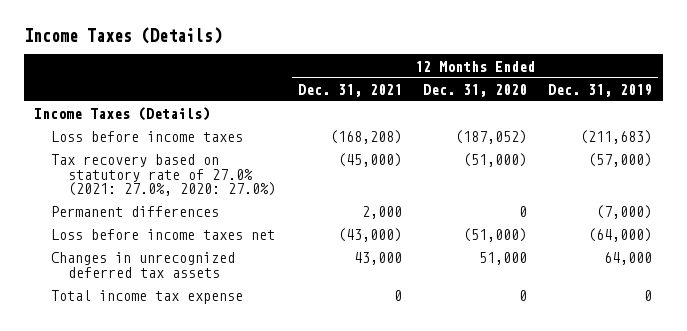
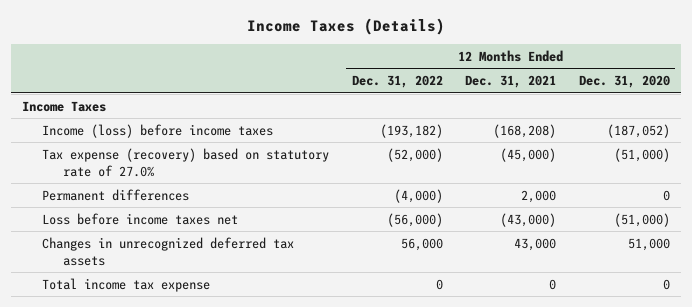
[548,83,653,97] Dec. 31, 2019 -> none
none -> [351,75,443,89] Dec. 31, 2022
[34,107,211,122] Income Taxes (Details) -> [22,100,107,112] Income Taxes
[51,131,244,143] Loss before income taxes -> [42,123,274,138] Income (loss) before income taxes
[51,154,277,197] Tax recovery based on statutory rate of 27.0% (2021: 27.0%, 2020: 27.0%) -> [42,147,330,177] Tax expense (recovery) based on statutory rate of 27.0%

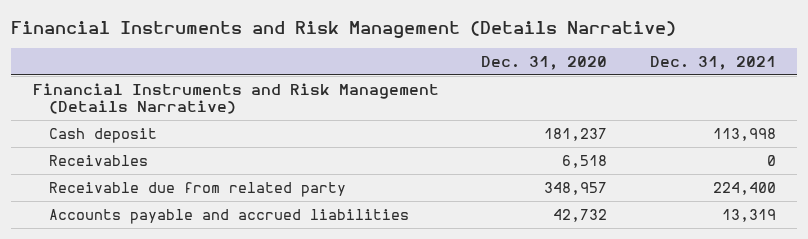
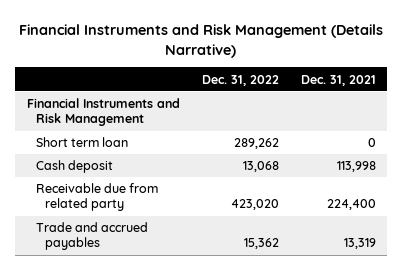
[481,55,608,70] Dec. 31, 2020 -> none
none -> [201,74,279,86] Dec. 31, 2022
[32,82,439,114] Financial Instruments and Risk Management (Details Narrative) -> [26,98,180,127] Financial Instruments and Risk Management
none -> [35,137,128,148] Short term loan
[48,154,148,166] Receivables -> none
[48,208,409,224] Accounts payable and accrued liabilities -> [35,222,148,251] Trade and accrued payables

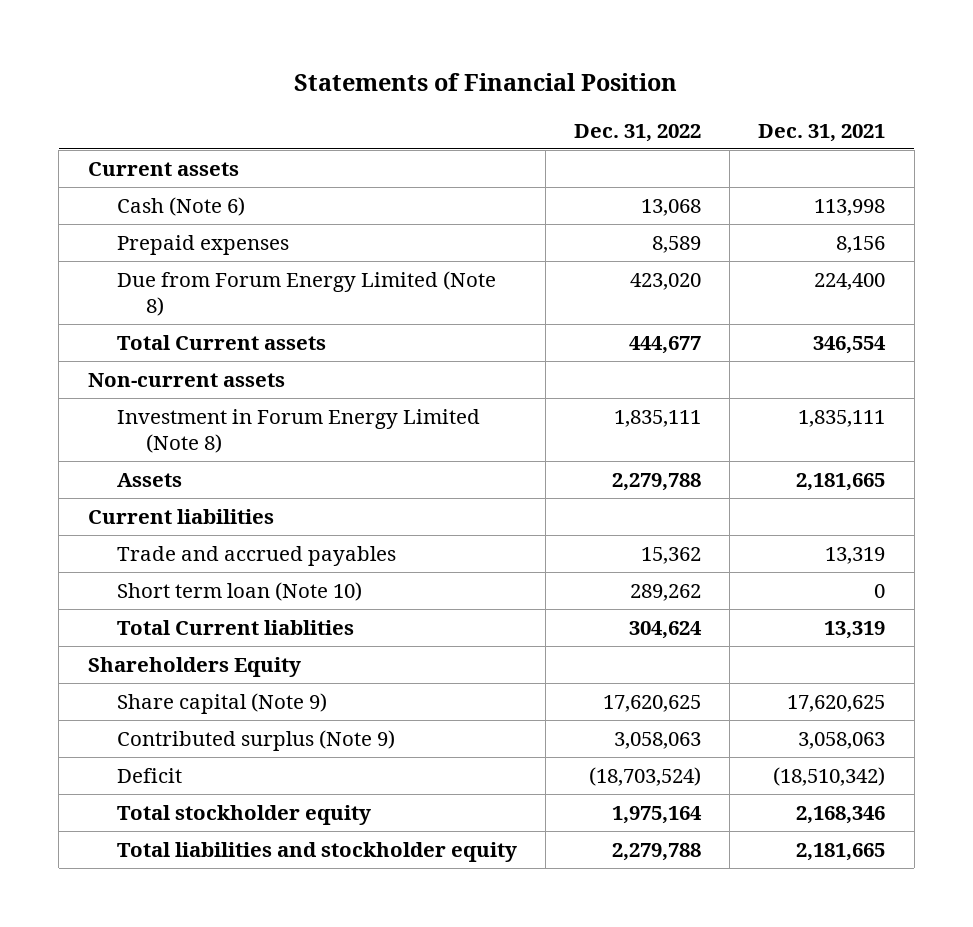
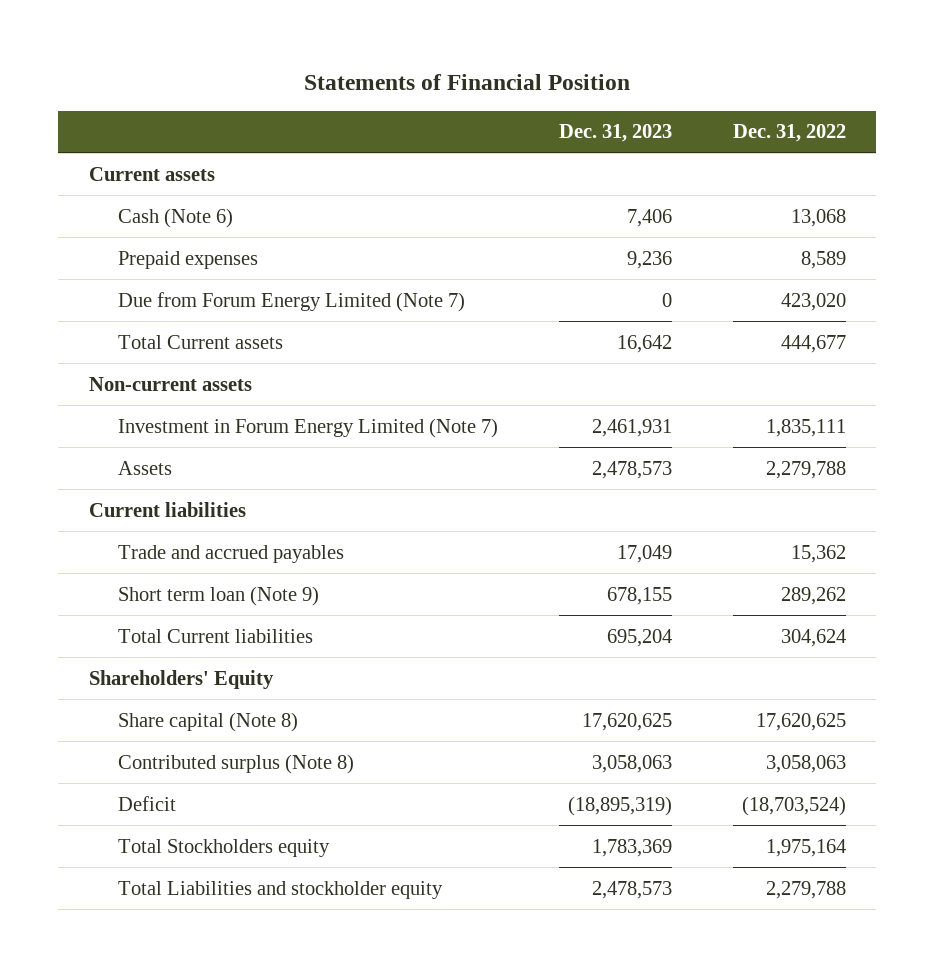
[758,123,886,142] Dec. 31, 2021 -> none
none -> [558,124,672,143] Dec. 31, 2023
[116,271,496,317] Due from Forum Energy Limited (Note 8) -> [117,291,465,312] Due from Forum Energy Limited (Note 7)
[116,409,480,454] Investment in Forum Energy Limited (Note 8) -> [117,417,498,438] Investment in Forum Energy Limited (Note 7)
[116,582,362,602] Short term loan (Note 10) -> [117,585,319,606] Short term loan (Note 9)
[116,620,354,636] Total Current liablities -> [117,628,313,643] Total Current liabilities
[87,657,301,678] Shareholders Equity -> [88,669,274,689] Shareholders' Equity
[116,693,327,715] Share capital (Note 9) -> [117,711,298,732] Share capital (Note 8)
[116,730,395,752] Contributed surplus (Note 9) -> [117,753,354,774] Contributed surplus (Note 8)
[116,805,371,826] Total stockholder equity -> [117,838,330,857] Total Stockholders equity
[116,842,517,863] Total liabilities and stockholder equity -> [117,880,443,899] Total Liabilities and stockholder equity

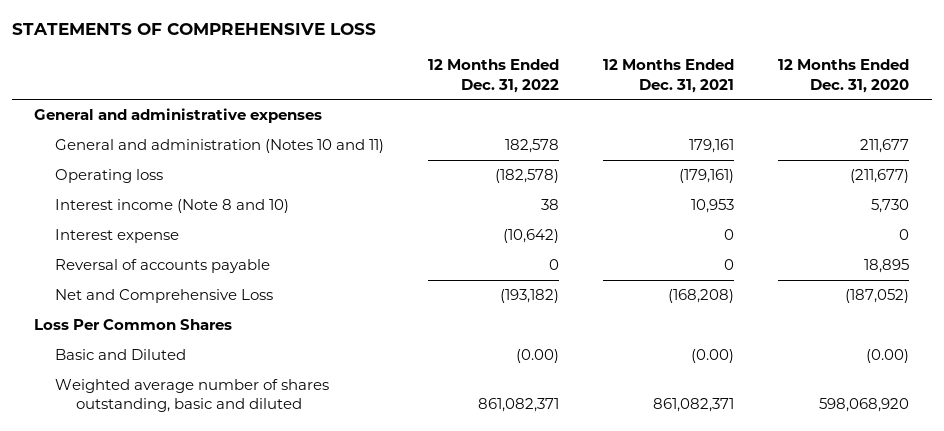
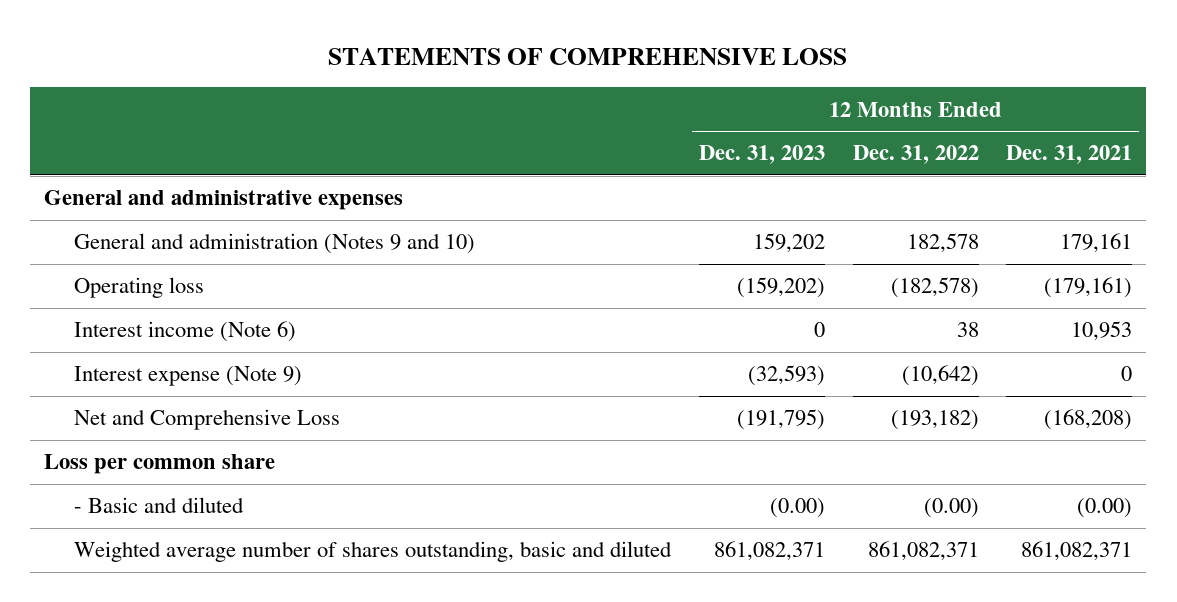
[778,59,910,93] 12 Months Ended Dec. 31, 2020 -> none
none -> [698,145,825,165] Dec. 31, 2023
[55,139,385,154] General and administration (Notes 10 and 11) -> [73,233,475,255] General and administration (Notes 9 and 10)
[55,259,271,274] Reversal of accounts payable -> none
[55,199,290,214] Interest income (Note 8 and 10) -> [73,321,296,343] Interest income (Note 6)
[55,229,180,244] Interest expense -> [73,366,302,387] Interest expense (Note 9)
[34,319,233,331] Loss Per Common Shares -> [44,454,276,475] Loss per common share
[55,349,187,361] Basic and Diluted -> [73,497,244,514] - Basic and diluted

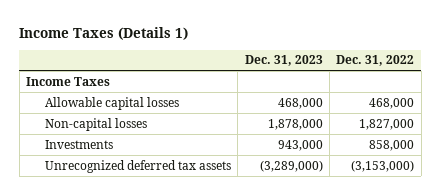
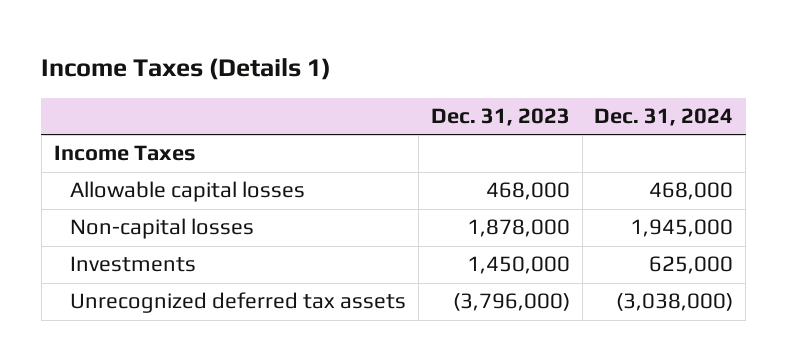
[336,55,415,67] Dec. 31, 2022 -> none
none -> [594,108,734,127] Dec. 31, 2024
[277,139,323,151] 943,000 -> [466,256,570,275] 1,450,000
[259,159,323,172] (3,289,000) -> [452,293,570,312] (3,796,000)

